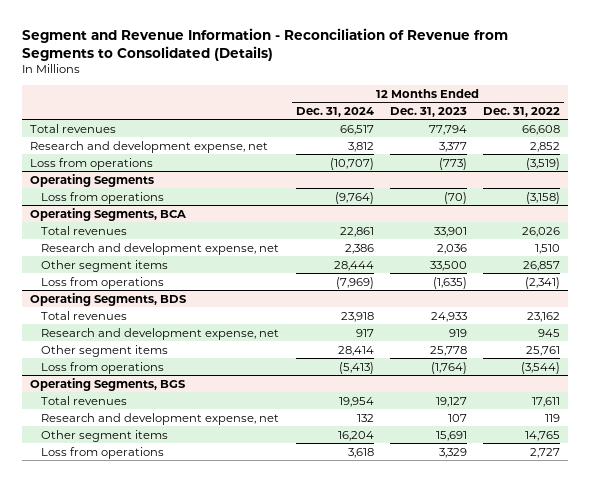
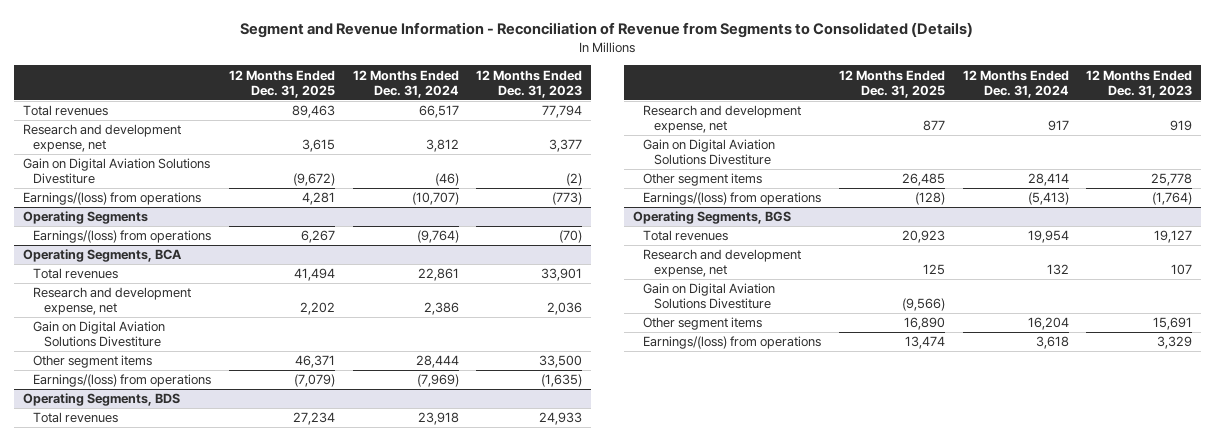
[482,106,560,117] Dec. 31, 2022 -> none
none -> [229,69,336,98] 12 Months Ended Dec. 31, 2025
none -> [22,158,210,185] Gain on Digital Aviation Solutions Divestiture
[29,157,153,170] Loss from operations -> [22,192,201,206] Earnings/(loss) from operations
[41,191,165,204] Loss from operations -> [33,230,212,244] Earnings/(loss) from operations
none -> [33,321,166,348] Gain on Digital Aviation Solutions Divestiture
[41,276,165,289] Loss from operations -> [33,374,212,388] Earnings/(loss) from operations
none -> [643,139,776,166] Gain on Digital Aviation Solutions Divestiture
[41,361,165,374] Loss from operations -> [643,192,822,206] Earnings/(loss) from operations
none -> [643,283,776,310] Gain on Digital Aviation Solutions Divestiture
[41,446,165,459] Loss from operations -> [643,336,822,350] Earnings/(loss) from operations

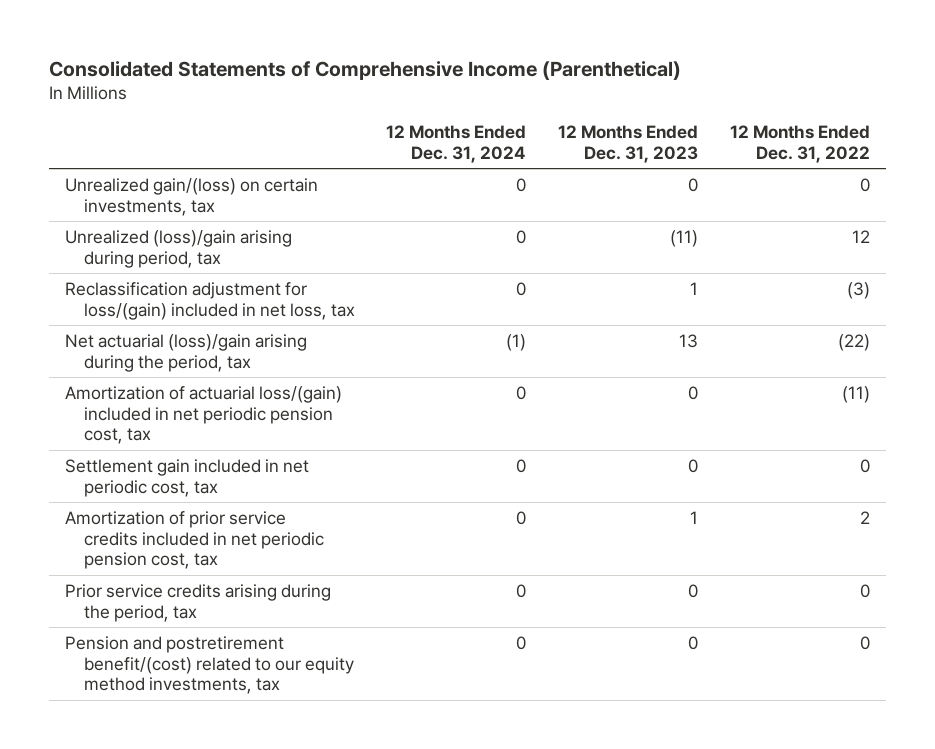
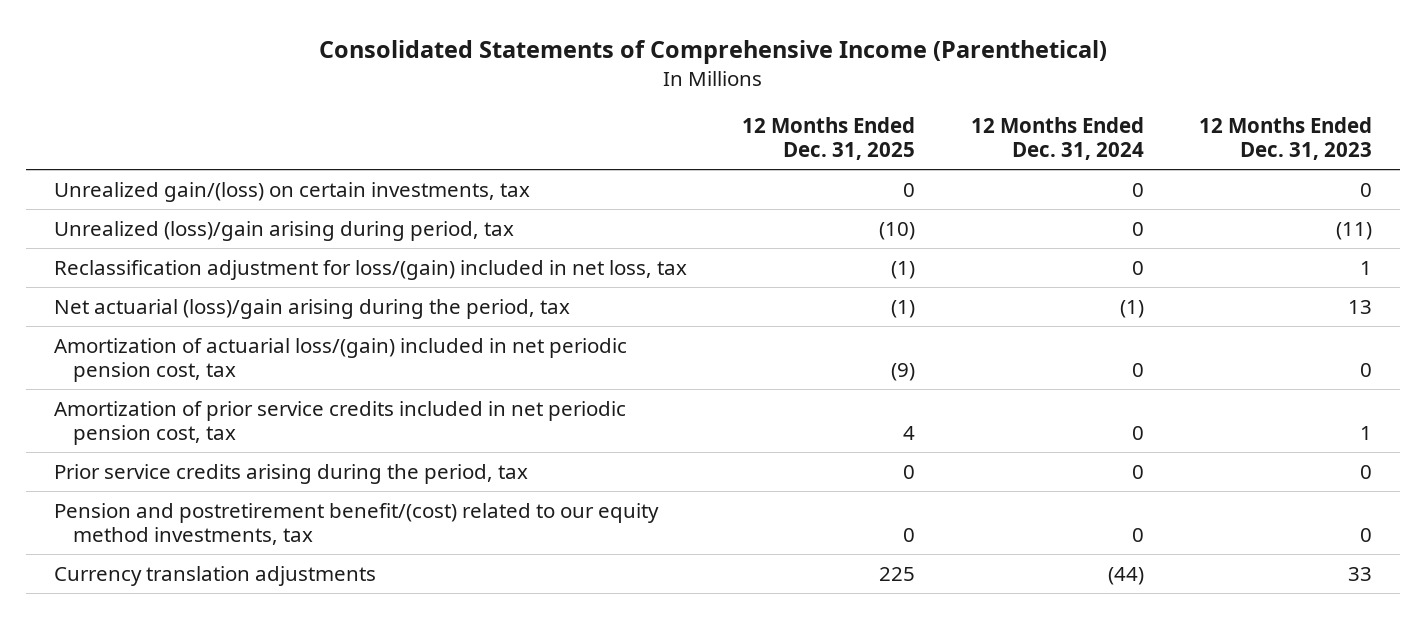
[730,125,871,164] 12 Months Ended Dec. 31, 2022 -> none
none -> [742,116,916,160] 12 Months Ended Dec. 31, 2025
[65,458,310,497] Settlement gain included in net periodic cost, tax -> none
none -> [54,565,377,586] Currency translation adjustments

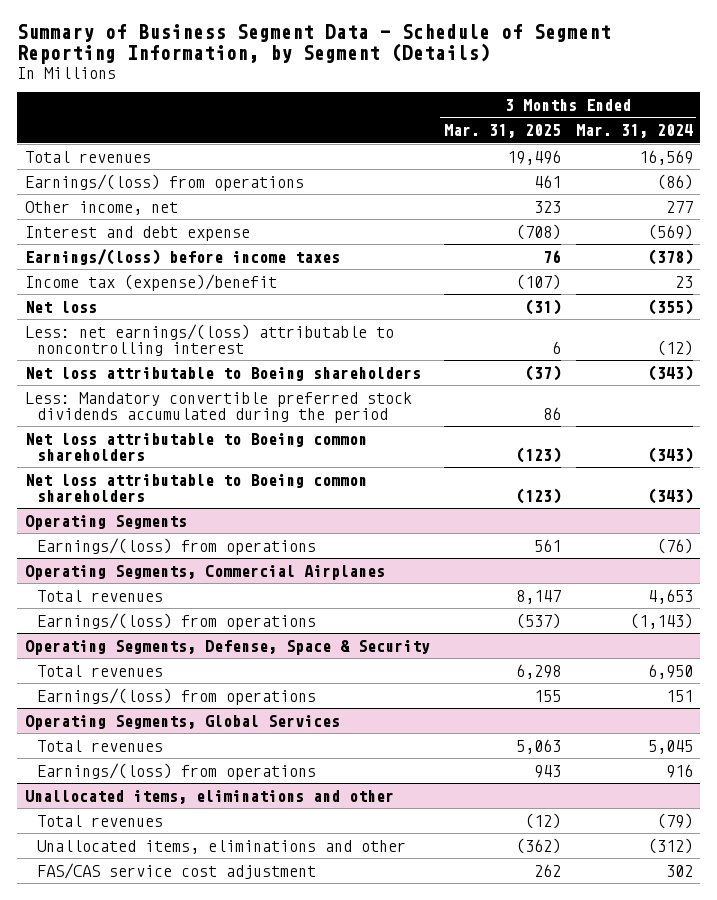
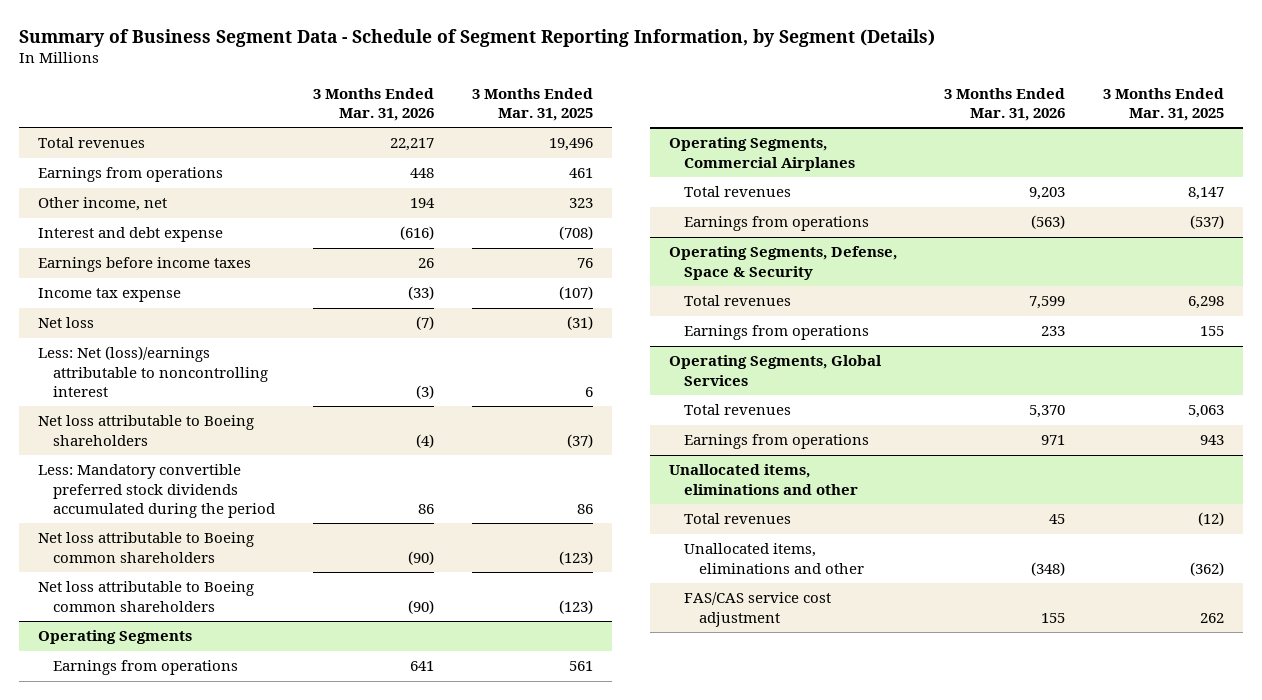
[575,124,693,139] Mar. 31, 2024 -> none
none -> [312,87,434,121] 3 Months Ended Mar. 31, 2026
[24,173,304,191] Earnings/(loss) from operations -> [37,167,223,183] Earnings from operations
[24,248,340,265] Earnings/(loss) before income taxes -> [37,257,251,273] Earnings before income taxes
[24,273,277,291] Income tax (expense)/benefit -> [37,288,181,303] Income tax expense
[24,323,394,357] Less: net earnings/(loss) attributable to noncontrolling interest -> [37,346,269,397] Less: Net (loss)/earnings attributable to noncontrolling interest
[37,537,317,555] Earnings/(loss) from operations -> [53,660,239,676] Earnings from operations
[37,612,317,630] Earnings/(loss) from operations -> [683,216,869,232] Earnings from operations
[37,687,317,705] Earnings/(loss) from operations -> [683,325,869,341] Earnings from operations
[37,762,317,780] Earnings/(loss) from operations -> [683,434,869,450] Earnings from operations

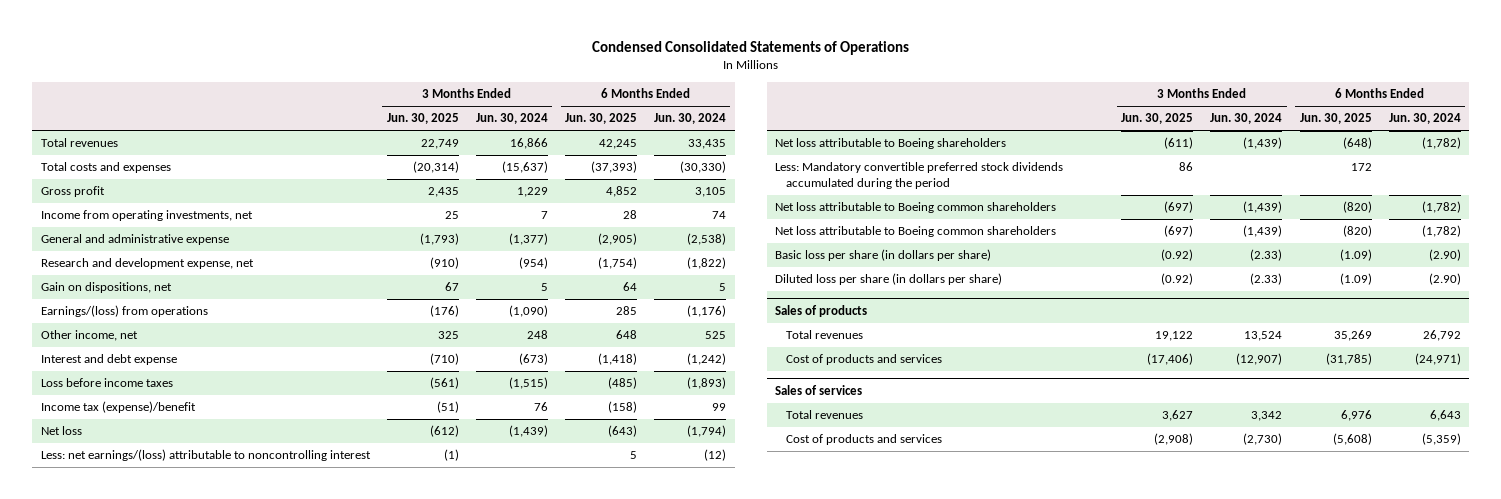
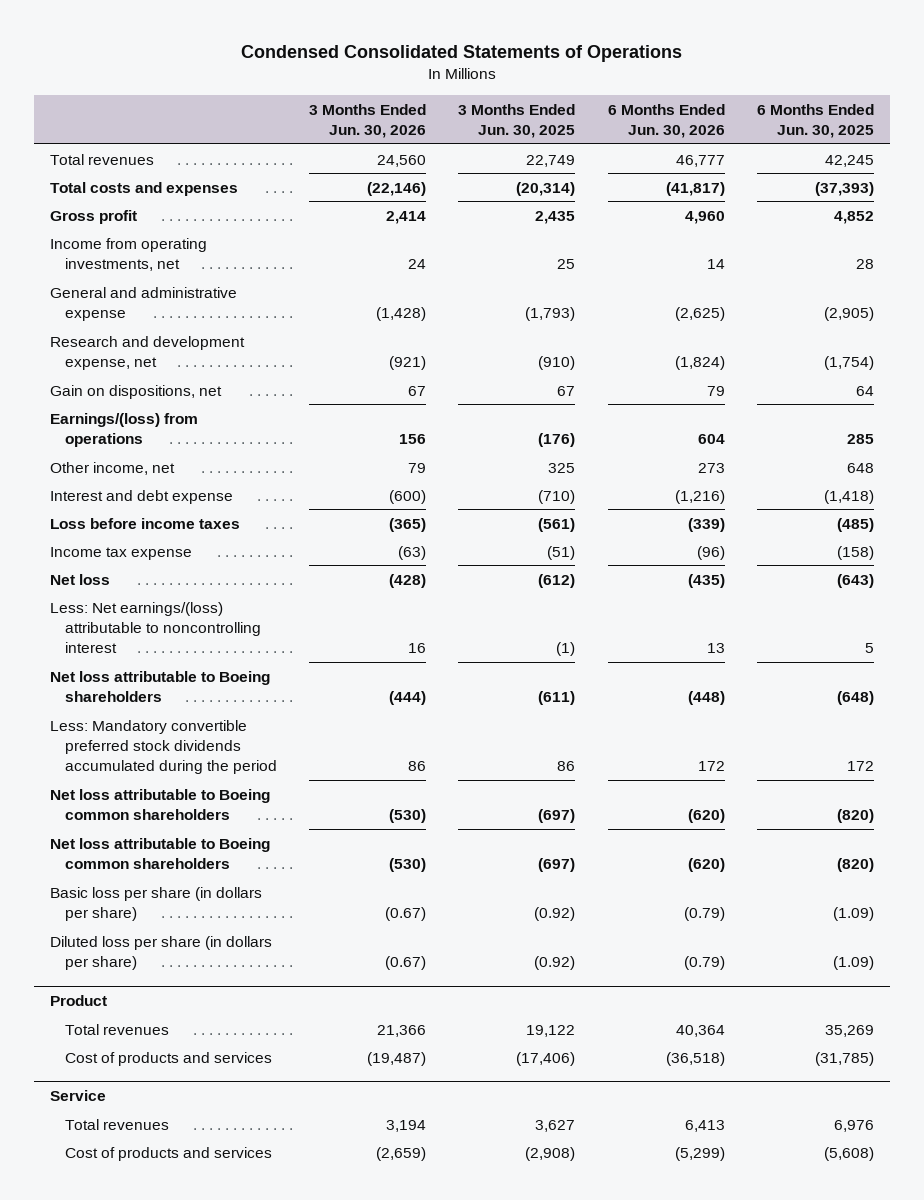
[475,113,548,125] Jun. 30, 2024 -> none
[654,113,727,125] Jun. 30, 2024 -> none
none -> [309,103,427,139] 3 Months Ended Jun. 30, 2026
none -> [607,103,725,139] 6 Months Ended Jun. 30, 2026
[40,401,196,414] Income tax (expense)/benefit -> [49,546,192,560] Income tax expense
[40,449,371,462] Less: net earnings/(loss) attributable to noncontrolling interest -> [49,601,261,654] Less: Net earnings/(loss) attributable to noncontrolling interest
[775,305,868,318] Sales of products -> [49,994,107,1006] Product
[775,385,863,396] Sales of services -> [49,1089,106,1101] Service

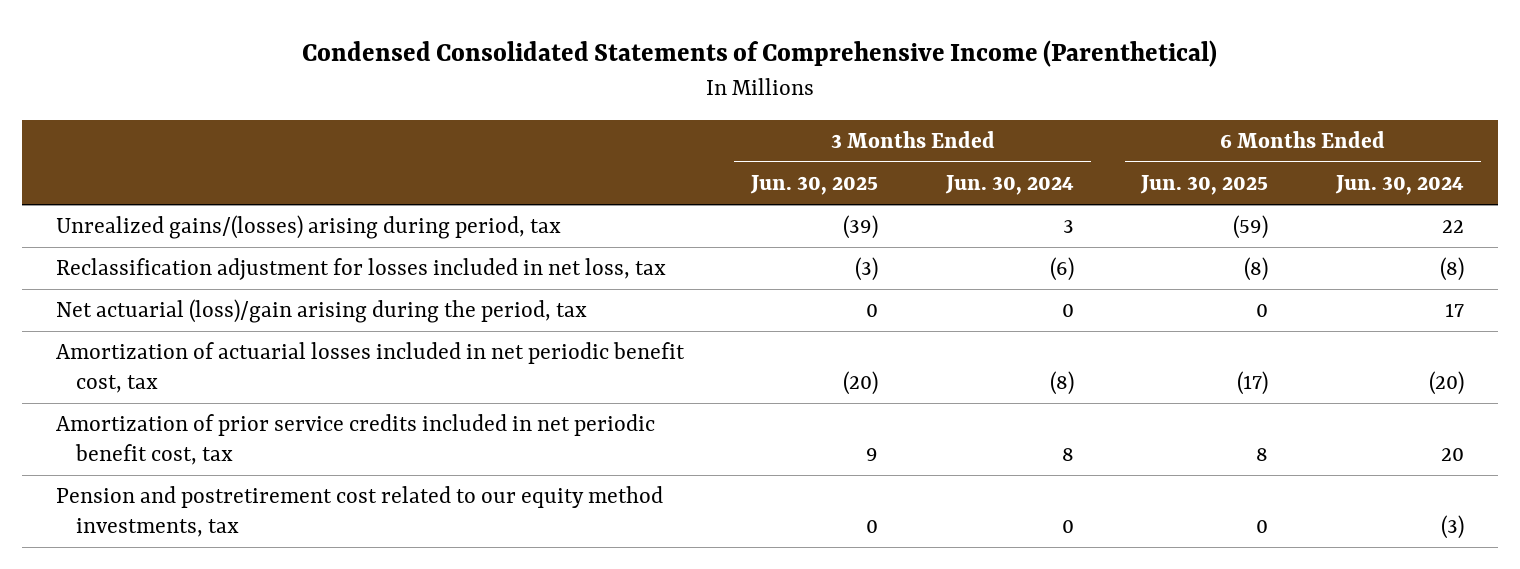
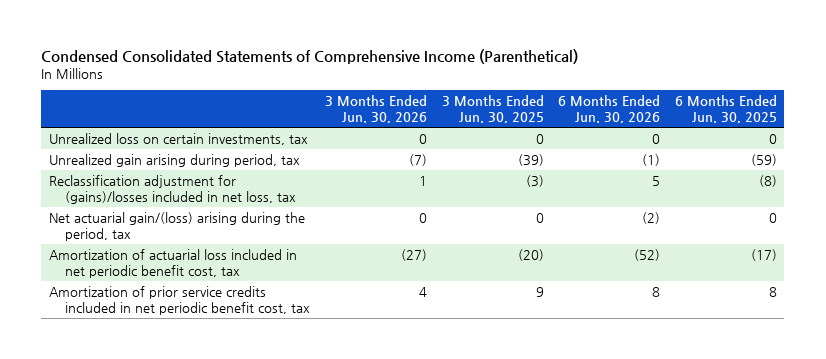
[944,175,1074,196] Jun. 30, 2024 -> none
[1335,175,1465,196] Jun. 30, 2024 -> none
none -> [324,95,427,124] 3 Months Ended Jun. 30, 2026
none -> [558,95,661,124] 6 Months Ended Jun. 30, 2026
none -> [48,133,308,146] Unrealized loss on certain investments, tax
[55,215,561,240] Unrealized gains/(losses) arising during period, tax -> [48,154,300,168] Unrealized gain arising during period, tax
[55,258,666,281] Reclassification adjustment for losses included in net loss, tax -> [48,175,297,205] Reclassification adjustment for (gains)/losses included in net loss, tax
[55,299,587,324] Net actuarial (loss)/gain arising during the period, tax -> [48,212,305,242] Net actuarial gain/(loss) arising during the period, tax
[55,342,685,394] Amortization of actuarial losses included in net periodic benefit cost, tax -> [48,249,297,279] Amortization of actuarial loss included in net periodic benefit cost, tax
[55,486,663,538] Pension and postretirement cost related to our equity method investments, tax -> none

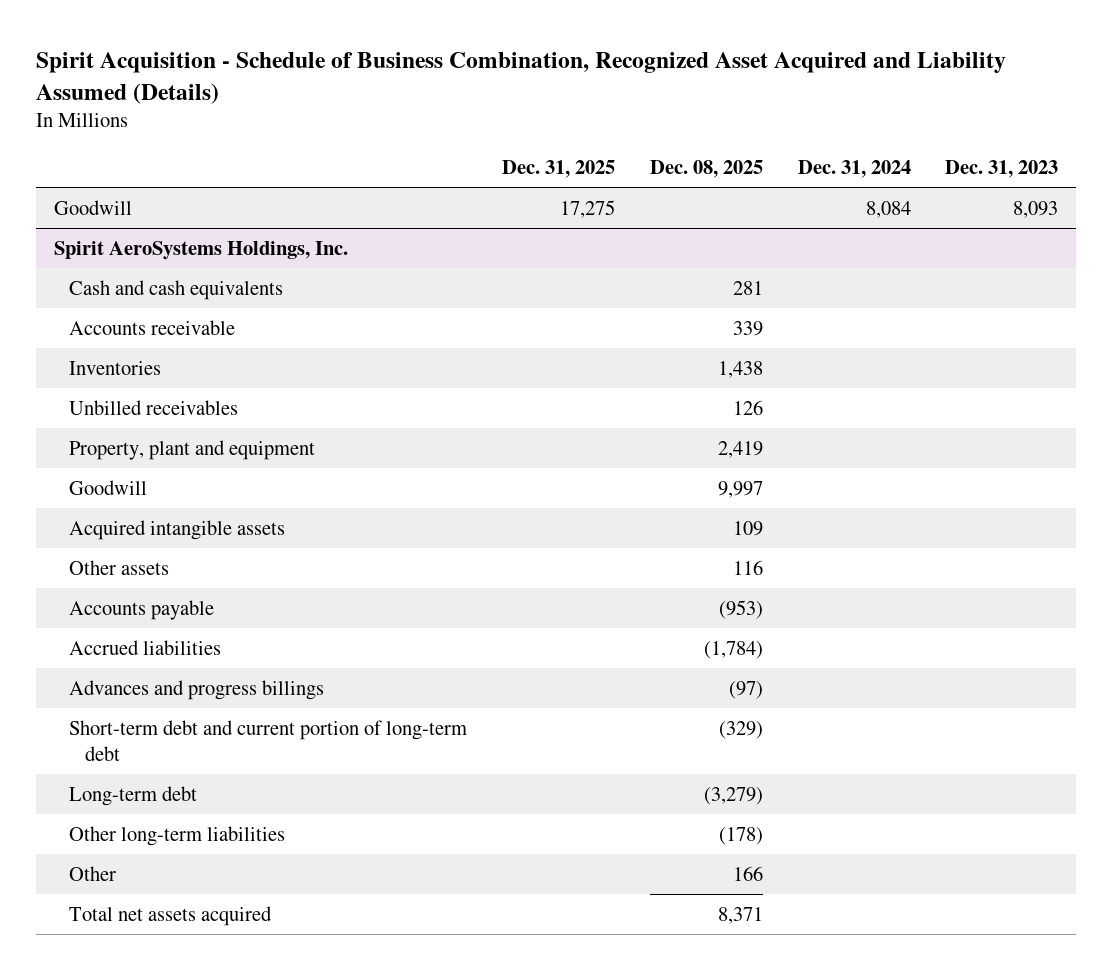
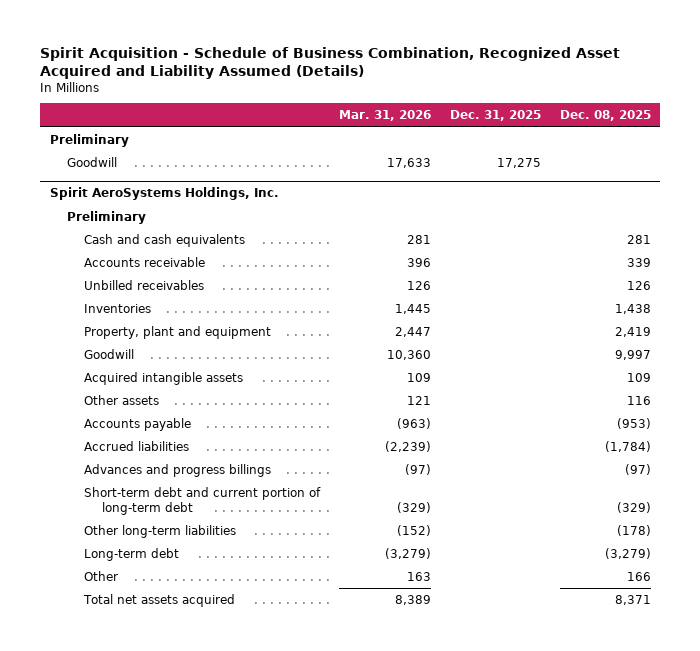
[797,160,911,179] Dec. 31, 2024 -> none
[945,160,1059,179] Dec. 31, 2023 -> none
none -> [339,110,432,122] Mar. 31, 2026
none -> [49,133,129,147] Preliminary
none -> [67,210,147,224] Preliminary
[69,360,162,375] Inventories -> [84,303,152,313] Inventories
[69,785,198,806] Long-term debt -> [84,547,180,561] Long-term debt

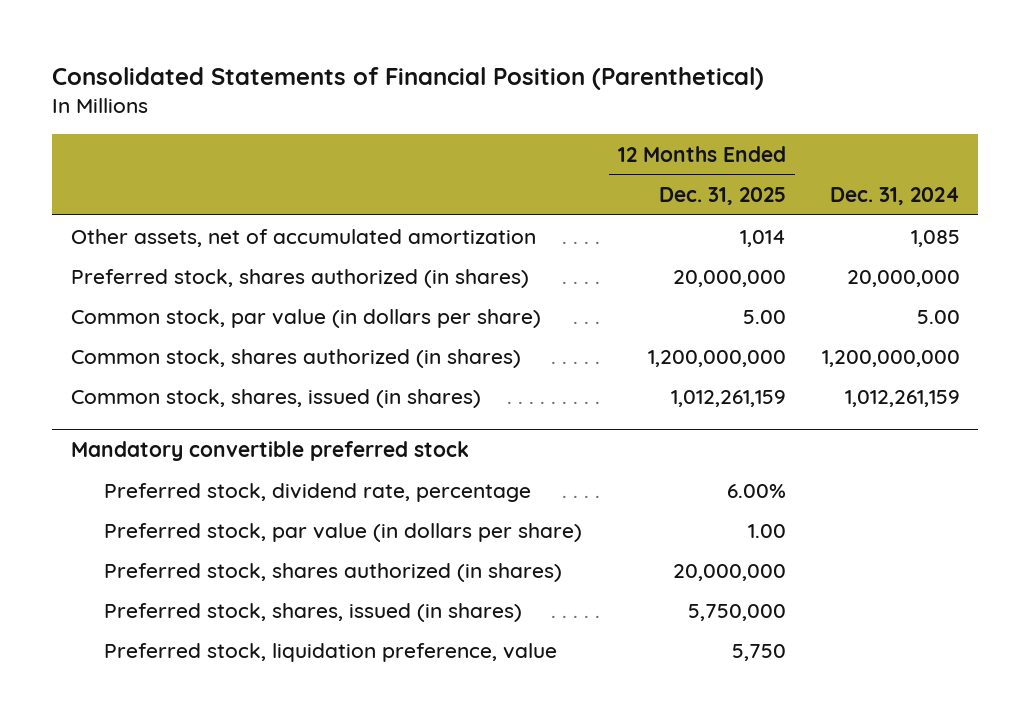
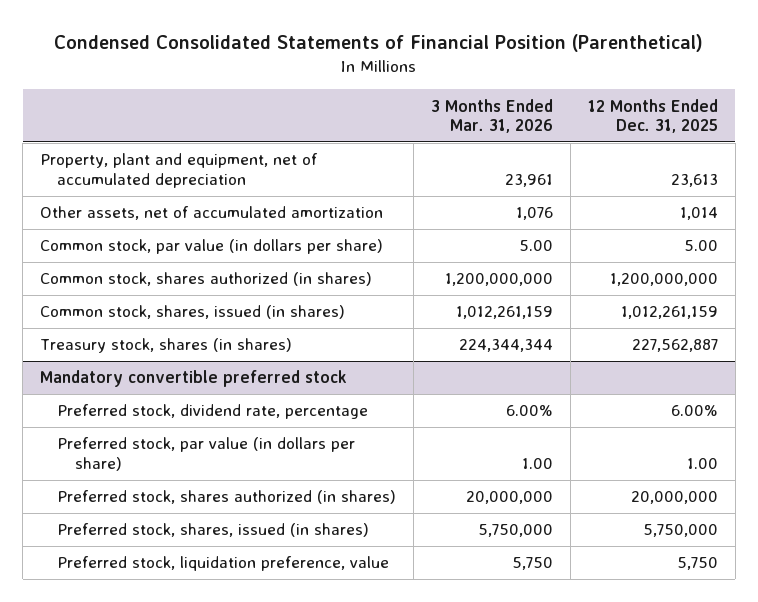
[52,66,765,90] Consolidated Statements of Financial Position (Parenthetical) -> [53,34,703,53] Condensed Consolidated Statements of Financial Position (Parenthetical)
[830,186,961,205] Dec. 31, 2024 -> none
none -> [431,98,554,134] 3 Months Ended Mar. 31, 2026
none -> [39,153,318,188] Property, plant and equipment, net of accumulated depreciation
[70,268,529,288] Preferred stock, shares authorized (in shares) -> none
none -> [39,338,292,354] Treasury stock, shares (in shares)

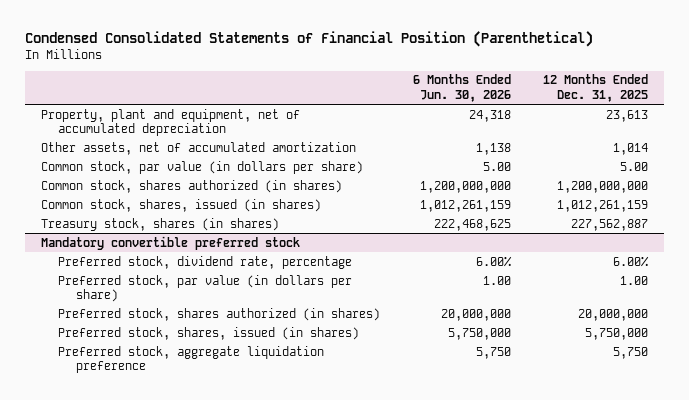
[431,98,554,134] 3 Months Ended Mar. 31, 2026 -> none
none -> [412,74,511,102] 6 Months Ended Jun. 30, 2026
[57,556,390,572] Preferred stock, liquidation preference, value -> [58,345,325,374] Preferred stock, aggregate liquidation preference

